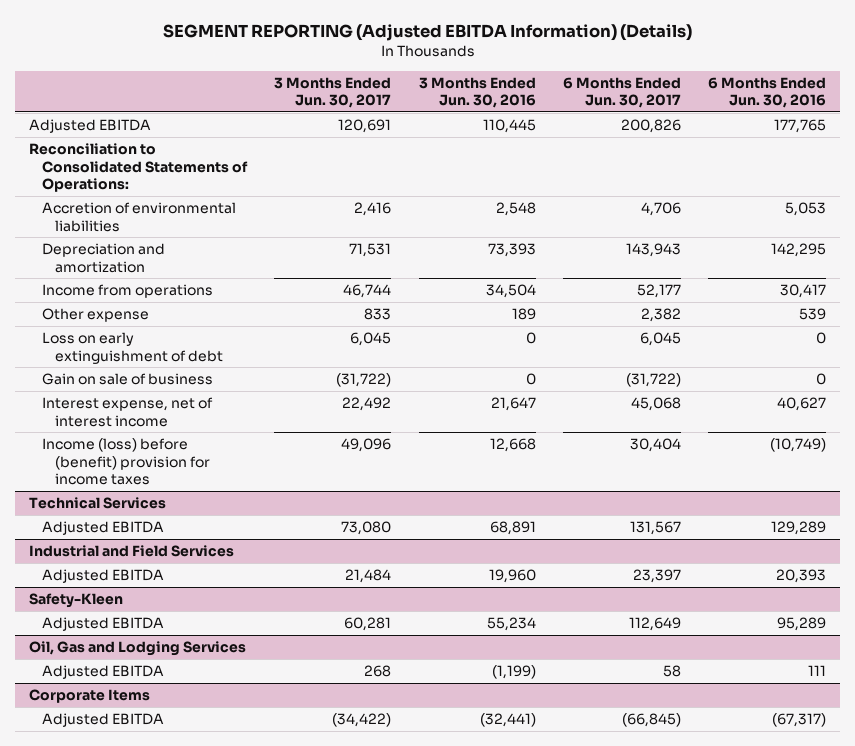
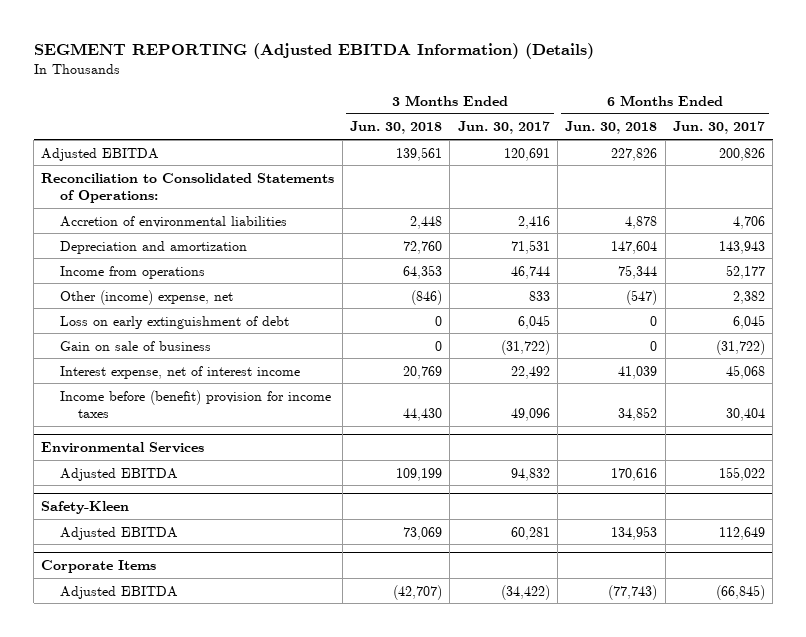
[418,76,536,109] 3 Months Ended Jun. 30, 2016 -> none
[708,76,827,109] 6 Months Ended Jun. 30, 2016 -> none
none -> [350,121,443,135] Jun. 30, 2018
none -> [565,121,658,135] Jun. 30, 2018
[42,308,150,323] Other expense -> [59,289,233,305] Other (income) expense, net
[29,497,167,510] Technical Services -> none
[29,545,235,558] Industrial and Field Services -> none
[42,569,165,584] Adjusted EBITDA -> none
[42,438,211,485] Income (loss) before (benefit) provision for income taxes -> [59,389,331,418] Income before (benefit) provision for income taxes
none -> [41,442,205,454] Environmental Services
[341,521,392,536] 73,080 -> [510,467,550,481] 94,832
[629,521,681,536] 131,567 -> [718,466,765,481] 155,022
[29,641,247,657] Oil, Gas and Lodging Services -> none
[42,665,165,680] Adjusted EBITDA -> none

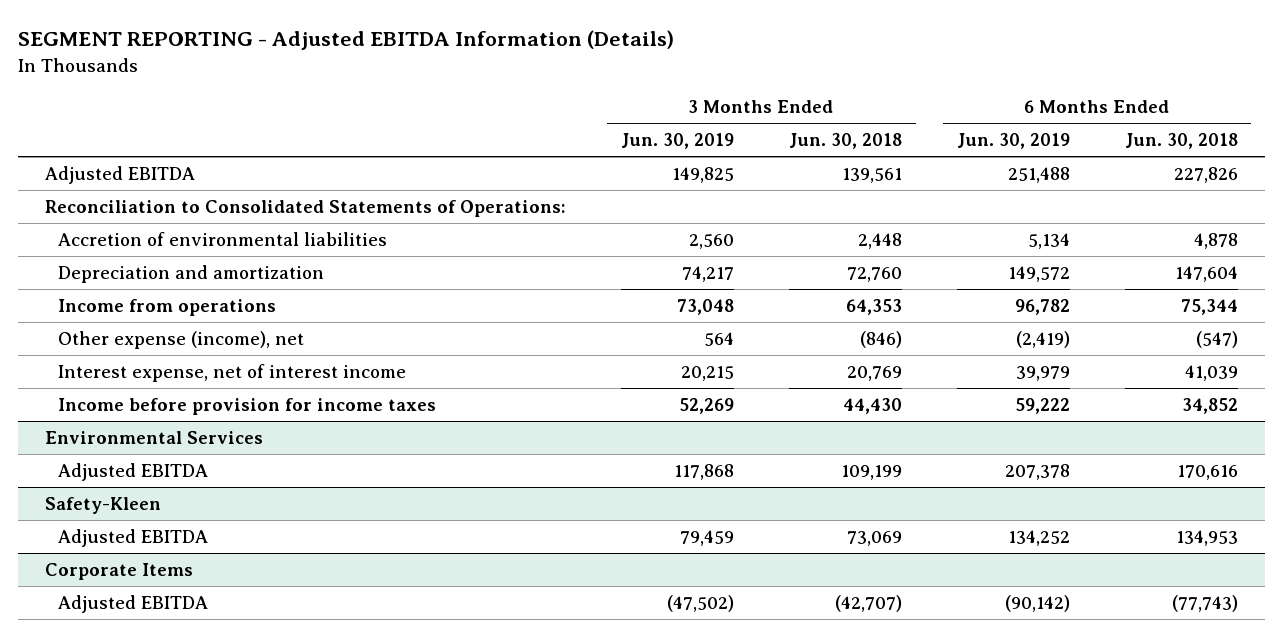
[33,43,594,60] SEGMENT REPORTING (Adjusted EBITDA Information) (Details) -> [17,30,674,51] SEGMENT REPORTING - Adjusted EBITDA Information (Details)
[457,121,550,135] Jun. 30, 2017 -> none
[672,121,765,135] Jun. 30, 2017 -> none
none -> [620,132,734,149] Jun. 30, 2019
none -> [956,132,1070,149] Jun. 30, 2019
[59,315,289,329] Loss on early extinguishment of debt -> none
[59,340,211,351] Gain on sale of business -> none
[59,289,233,305] Other (income) expense, net -> [58,330,305,349] Other expense (income), net
[59,389,331,418] Income before (benefit) provision for income taxes -> [58,397,437,415] Income before provision for income taxes

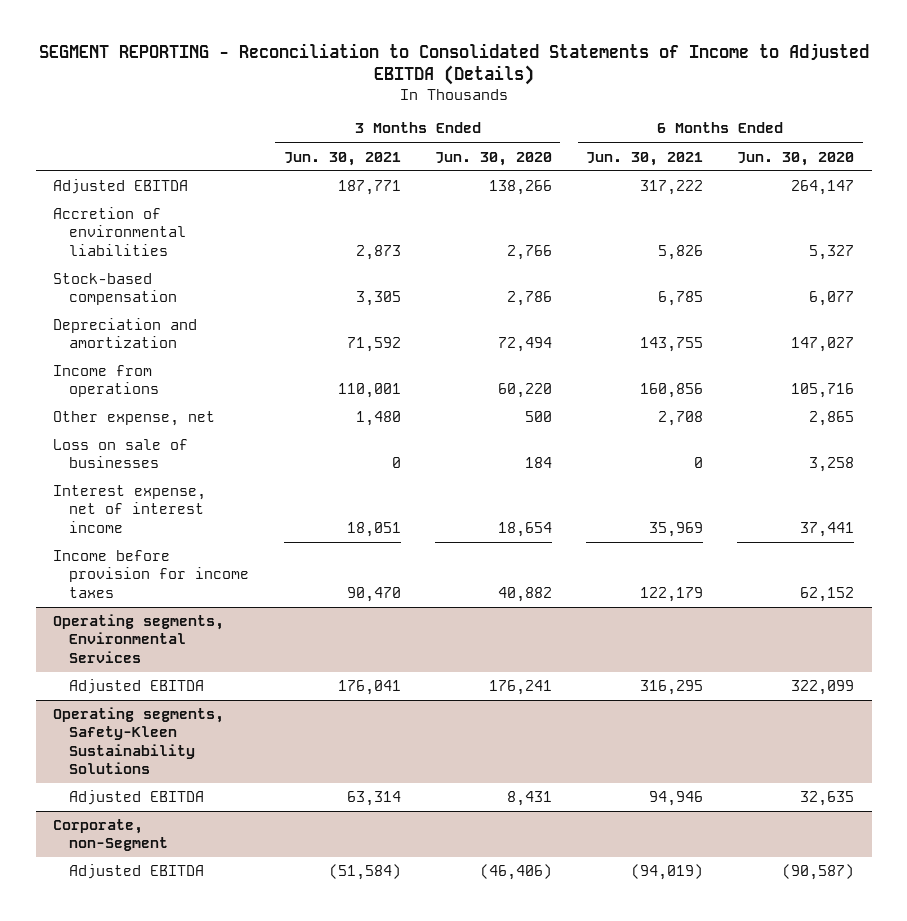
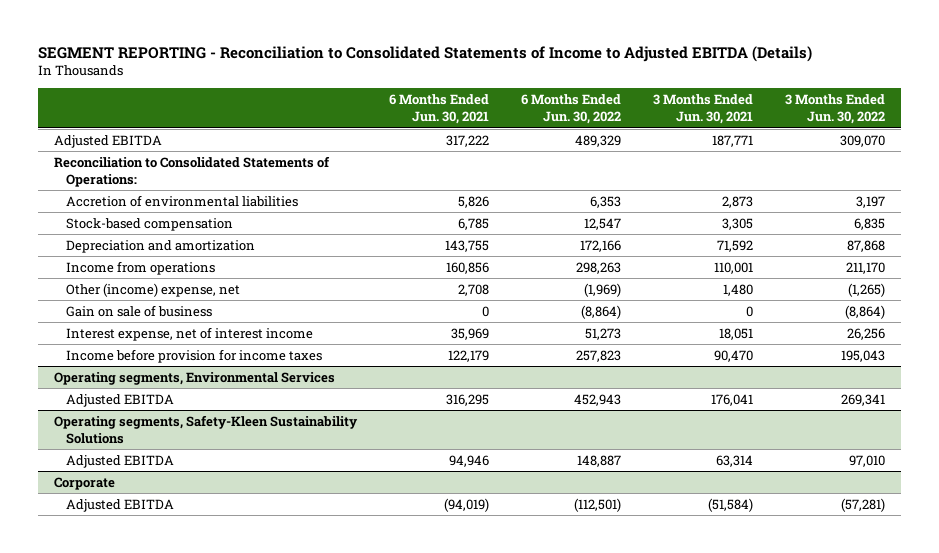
[434,151,552,166] Jun. 30, 2020 -> none
[737,151,855,166] Jun. 30, 2020 -> none
none -> [521,94,622,125] 6 Months Ended Jun. 30, 2022
none -> [785,94,886,125] 3 Months Ended Jun. 30, 2022
none -> [53,155,330,187] Reconciliation to Consolidated Statements of Operations:
[52,411,215,427] Other expense, net -> [65,282,240,297] Other (income) expense, net
[52,439,188,469] Loss on sale of businesses -> [65,304,212,317] Gain on sale of business
[52,819,169,852] Corporate, non-Segment -> [53,476,115,490] Corporate

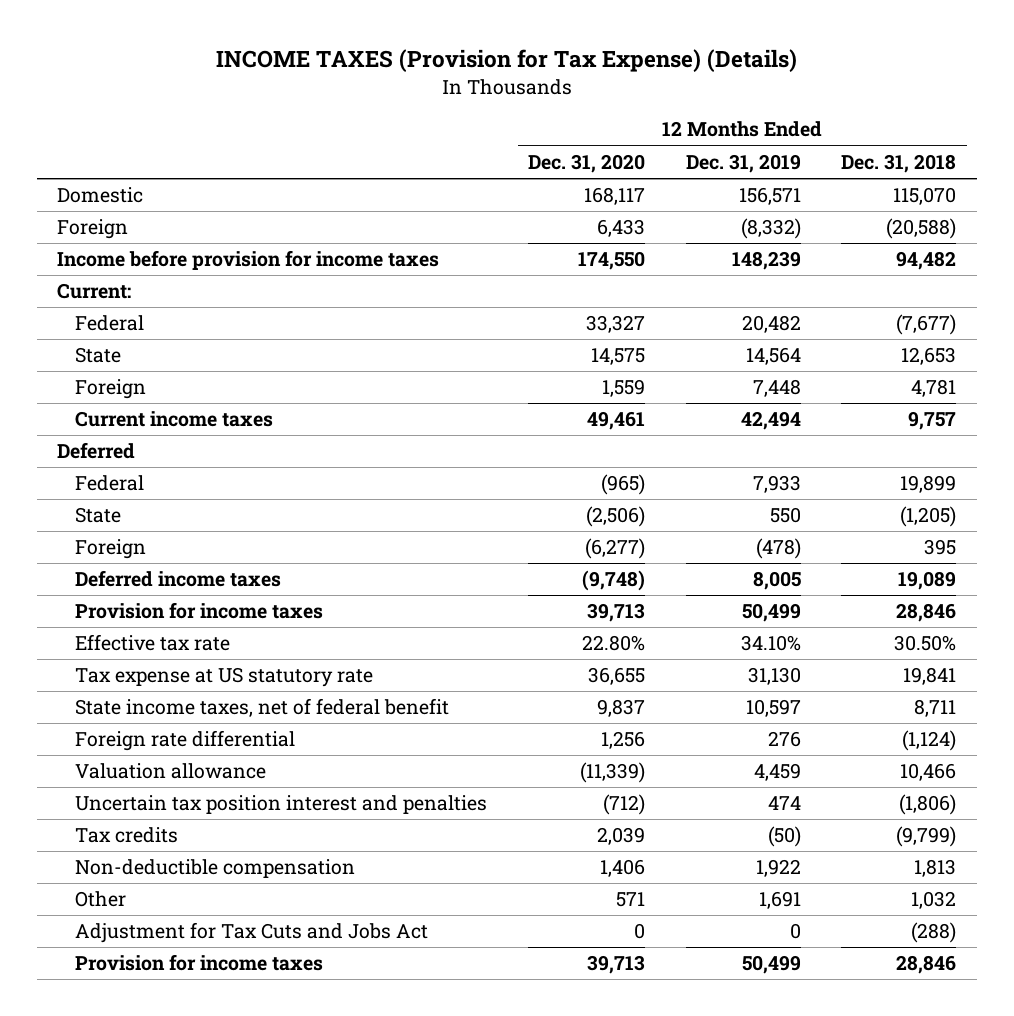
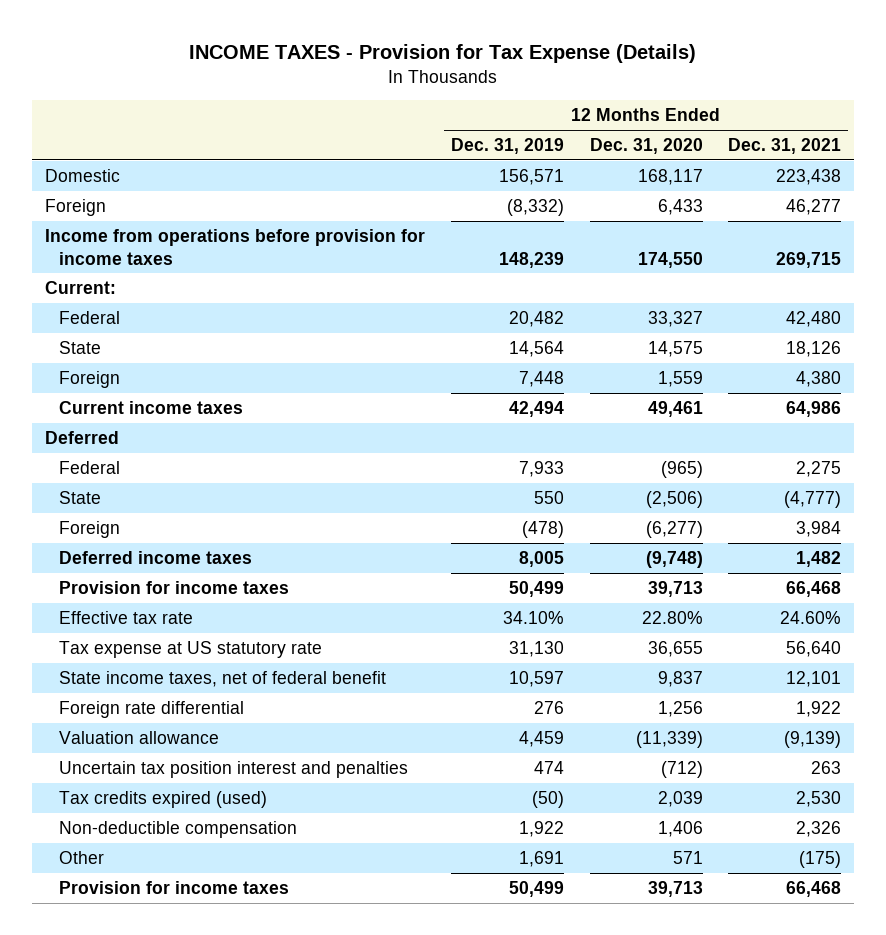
[215,49,797,73] INCOME TAXES (Provision for Tax Expense) (Details) -> [189,44,697,64] INCOME TAXES - Provision for Tax Expense (Details)
[841,153,957,173] Dec. 31, 2018 -> none
none -> [728,137,842,154] Dec. 31, 2021
[57,250,440,271] Income before provision for income taxes -> [45,228,426,265] Income from operations before provision for income taxes
[75,827,179,844] Tax credits -> [59,790,268,808] Tax credits expired (used)
[75,922,429,944] Adjustment for Tax Cuts and Jobs Act -> none

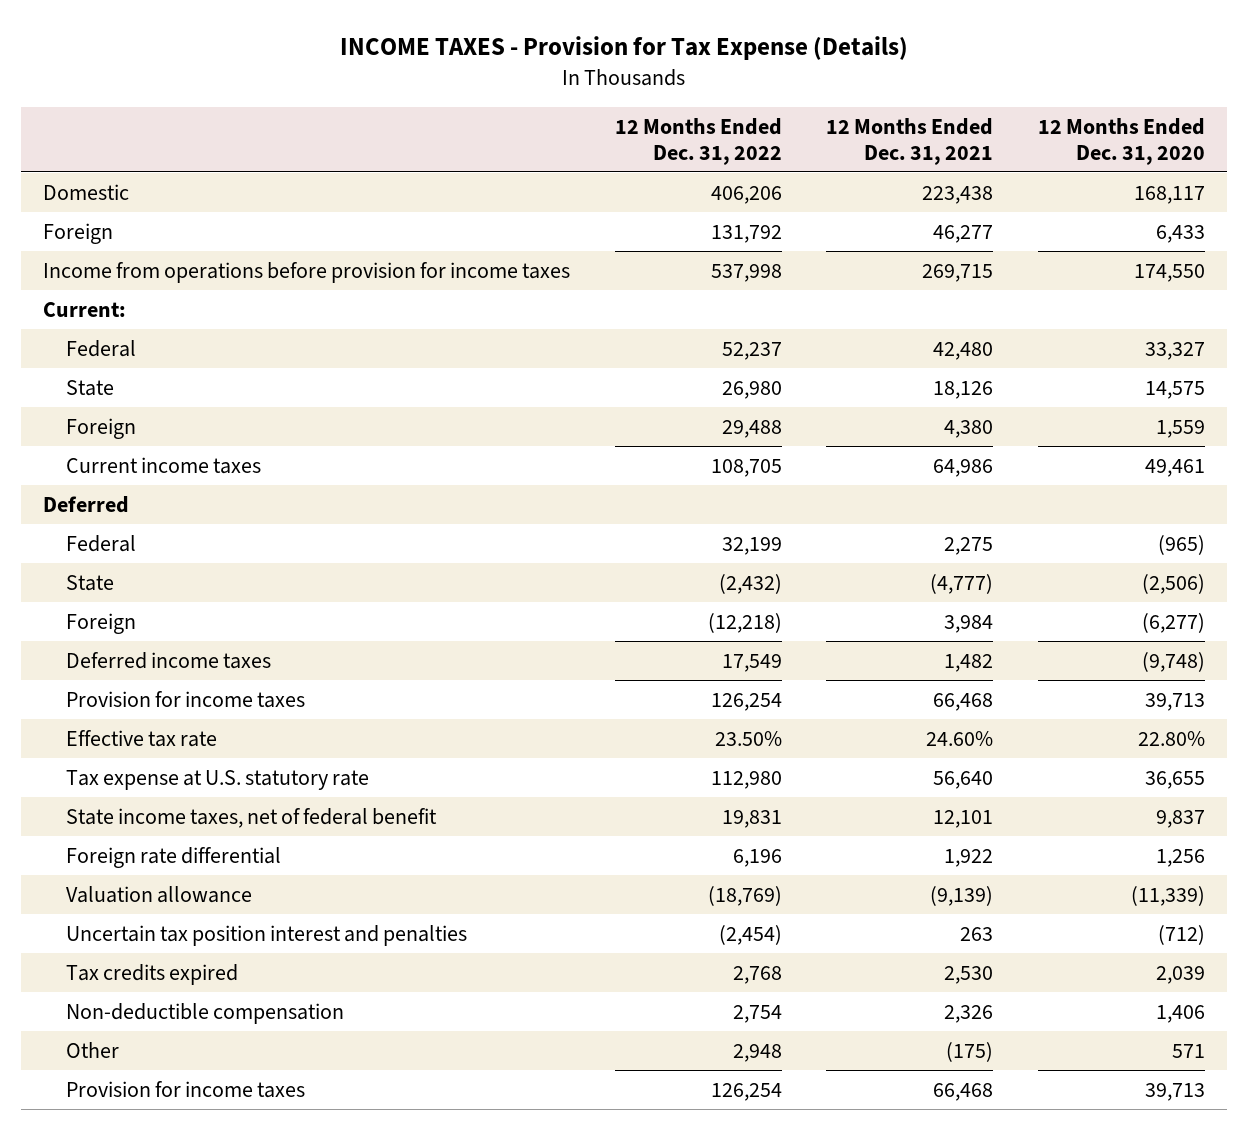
[450,137,564,154] Dec. 31, 2019 -> none
none -> [614,117,782,165] 12 Months Ended Dec. 31, 2022
[59,640,323,658] Tax expense at US statutory rate -> [66,769,370,790] Tax expense at U.S. statutory rate
[59,790,268,808] Tax credits expired (used) -> [66,963,239,985] Tax credits expired

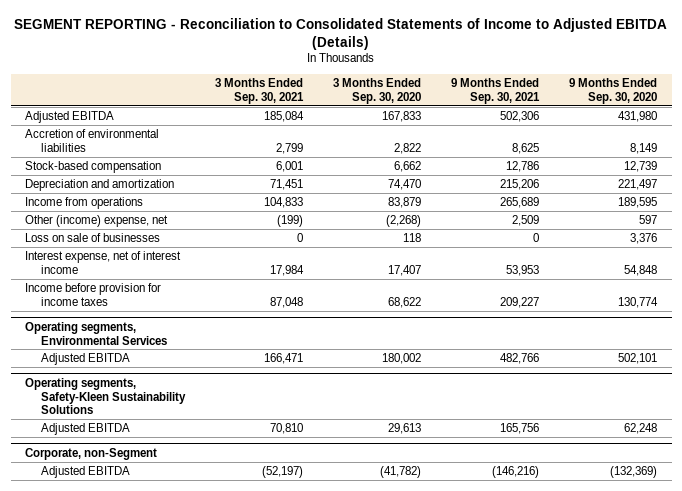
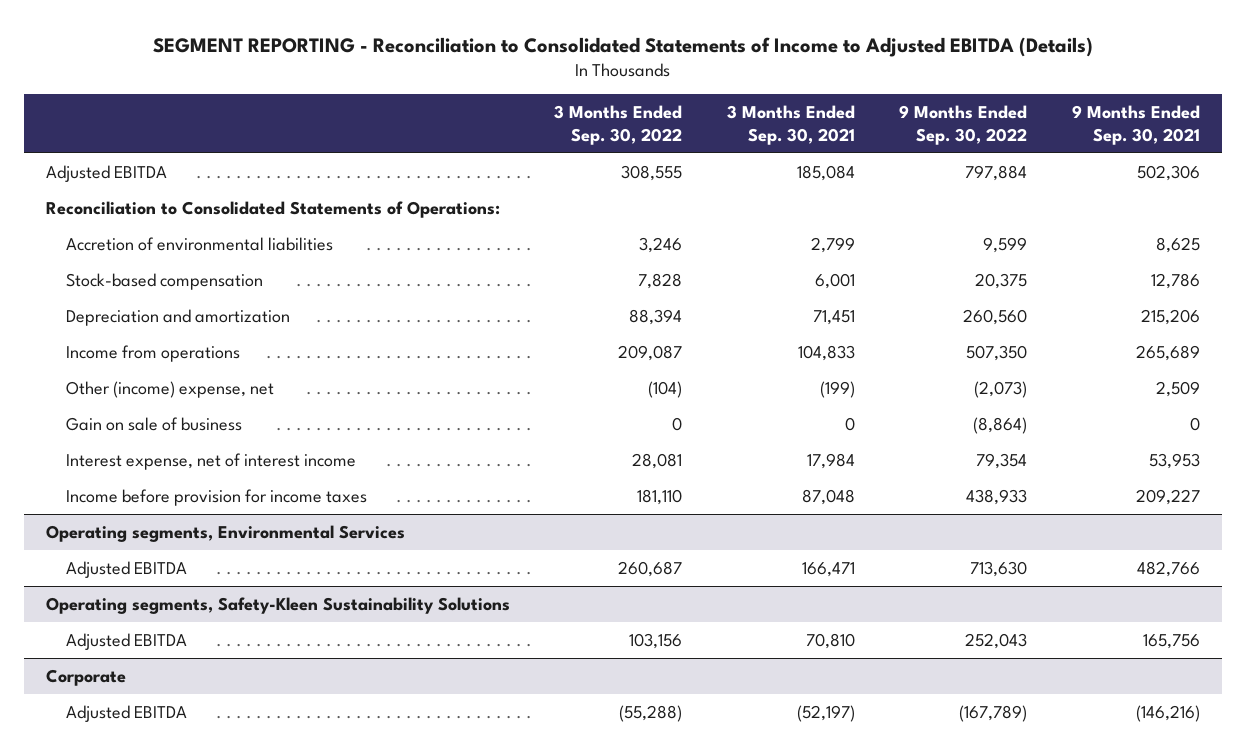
[333,77,422,104] 3 Months Ended Sep. 30, 2020 -> none
[568,77,657,104] 9 Months Ended Sep. 30, 2020 -> none
none -> [554,104,683,145] 3 Months Ended Sep. 30, 2022
none -> [899,104,1028,145] 9 Months Ended Sep. 30, 2022
none -> [46,200,501,218] Reconciliation to Consolidated Statements of Operations:
[25,232,161,242] Loss on sale of businesses -> [65,416,242,431] Gain on sale of business
[25,447,158,460] Corporate, non-Segment -> [46,668,127,686] Corporate

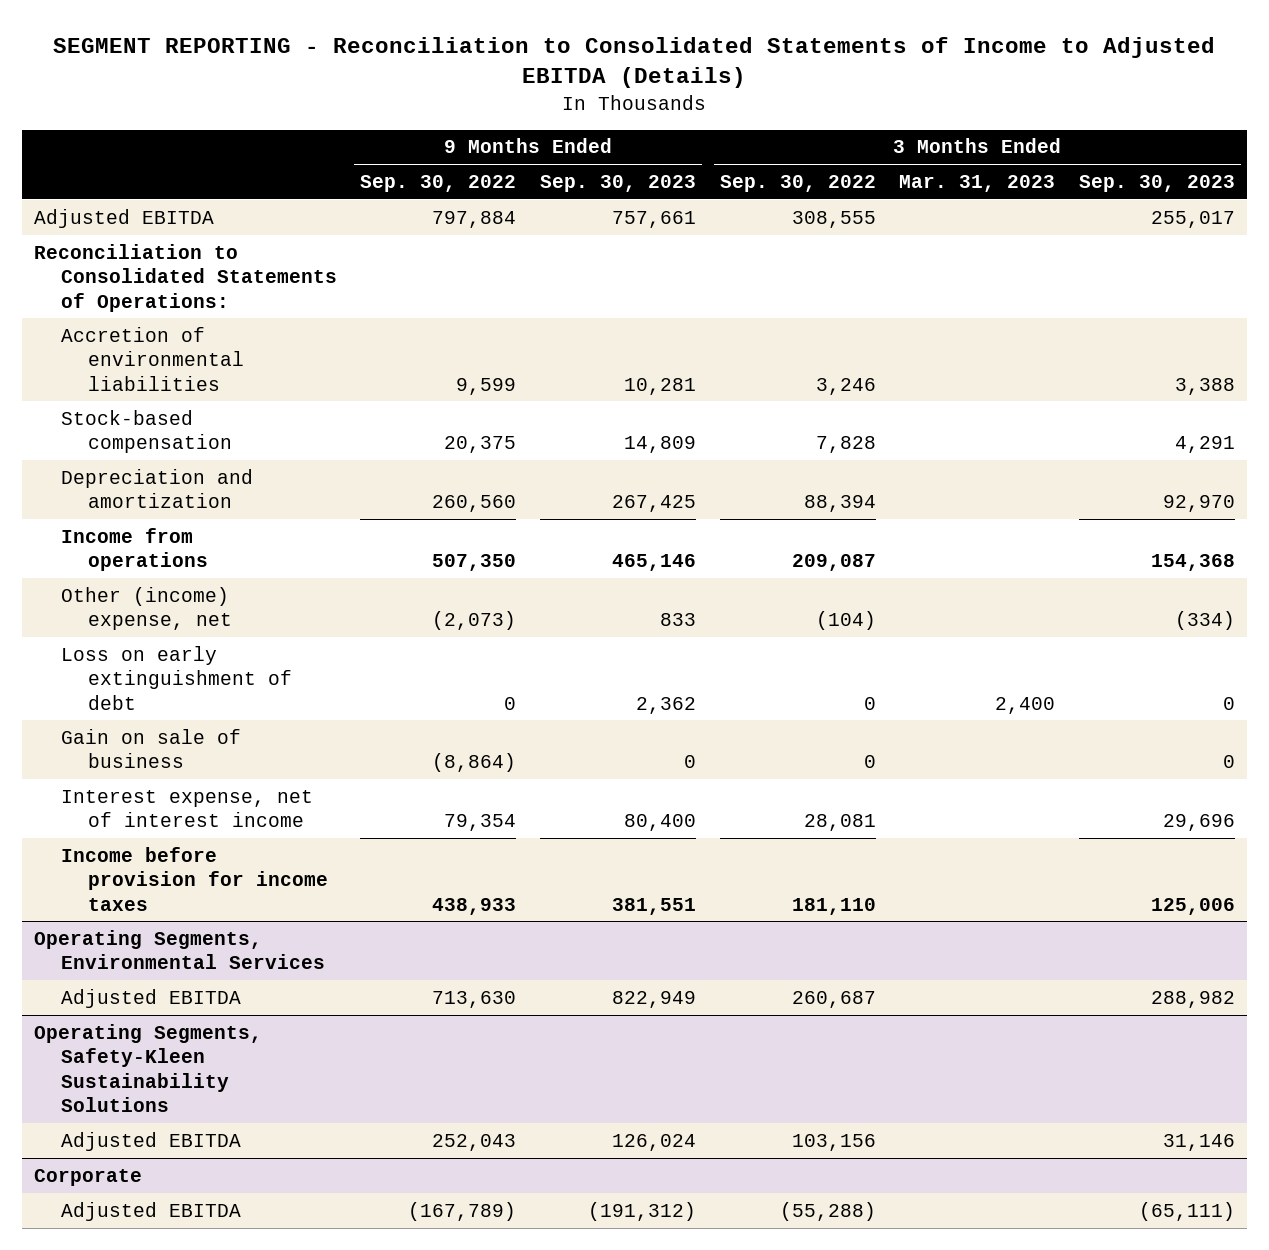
[726,104,855,145] 3 Months Ended Sep. 30, 2021 -> none
[1071,104,1200,145] 9 Months Ended Sep. 30, 2021 -> none
none -> [539,175,696,193] Sep. 30, 2023
none -> [899,175,1056,193] Mar. 31, 2023
none -> [1078,175,1235,193] Sep. 30, 2023
none -> [60,645,292,710] Loss on early extinguishment of debt
[46,524,406,542] Operating segments, Environmental Services -> [33,929,325,970] Operating Segments, Environmental Services
[46,596,511,614] Operating segments, Safety-Kleen Sustainability Solutions -> [33,1023,262,1112] Operating Segments, Safety-Kleen Sustainability Solutions

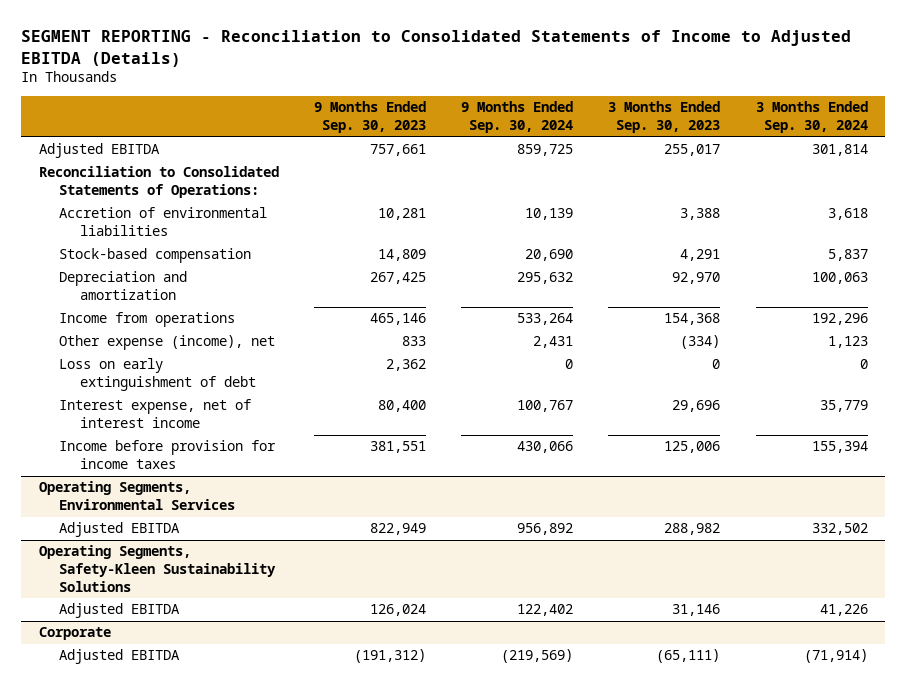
[360,175,517,193] Sep. 30, 2022 -> none
[719,175,876,193] Sep. 30, 2022 -> none
[899,175,1056,193] Mar. 31, 2023 -> none
none -> [461,101,574,134] 9 Months Ended Sep. 30, 2024
none -> [755,101,868,134] 3 Months Ended Sep. 30, 2024
[60,586,232,631] Other (income) expense, net -> [59,335,276,351] Other expense (income), net
[60,728,241,769] Gain on sale of business -> none

